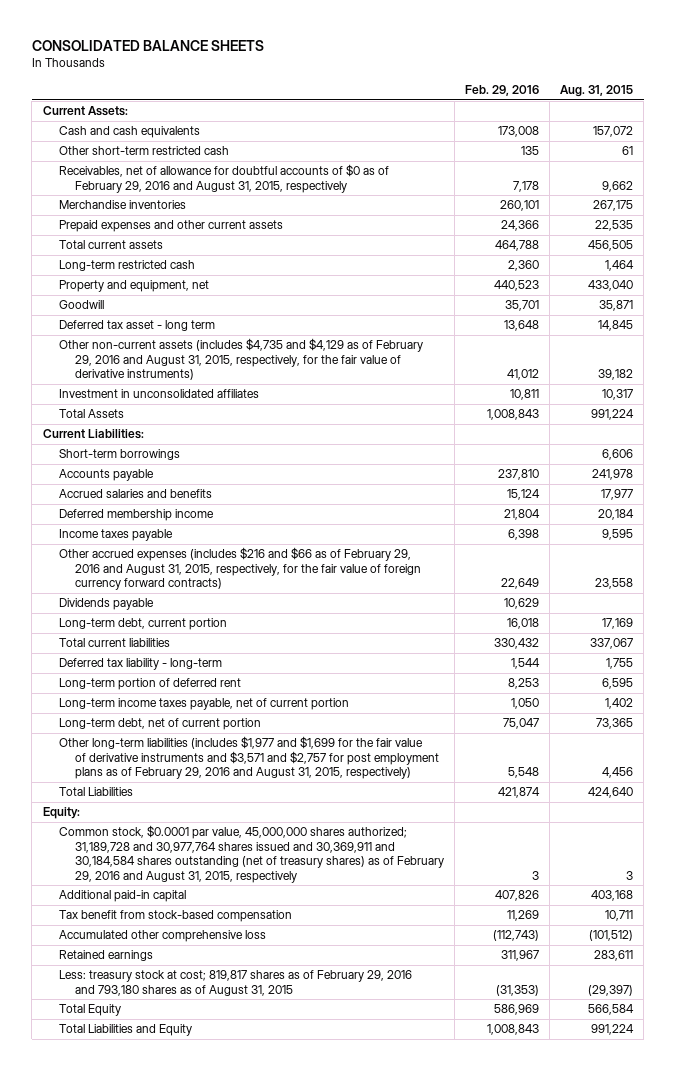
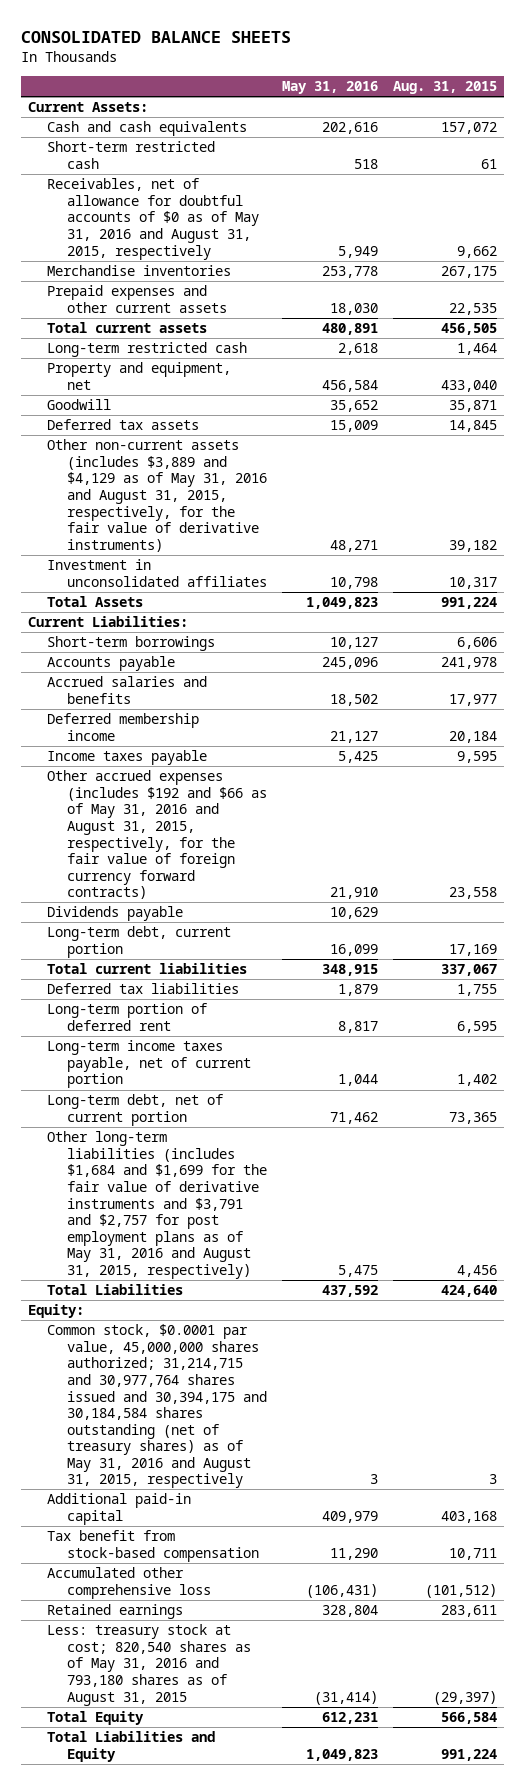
[464,85,539,97] Feb. 29, 2016 -> none
none -> [281,81,378,95] May 31, 2016
[58,146,229,156] Other short-term restricted cash -> [47,141,216,169] Short-term restricted cash
[58,164,389,193] Receivables, net of allowance for doubtful accounts of $0 as of February 29, 2016 and August 31, 2015, respectively -> [47,178,259,260] Receivables, net of allowance for doubtful accounts of $0 as of May 31, 2016 and August 31, 2015, respectively
[58,320,215,332] Deferred tax asset - long term -> [47,419,200,431] Deferred tax assets
[58,338,423,381] Other non-current assets (includes $4,735 and $4,129 as of February 29, 2016 and August 31, 2015, respectively, for the fair value of derivative instruments) -> [47,439,267,552] Other non-current assets (includes $3,889 and $4,129 as of May 31, 2016 and August 31, 2015, respectively, for the fair value of derivative instruments)
[58,547,421,591] Other accrued expenses (includes $216 and $66 as of February 29, 2016 and August 31, 2015, respectively, for the fair value of foreign currency forward contracts) -> [47,770,267,900] Other accrued expenses (includes $192 and $66 as of May 31, 2016 and August 31, 2015, respectively, for the fair value of foreign currency forward contracts)
[58,658,222,671] Deferred tax liability - long-term -> [47,983,240,995] Deferred tax liabilities
[58,736,439,780] Other long-term liabilities (includes $1,977 and $1,699 for the fair value of derivative instruments and $3,571 and $2,757 for post employment plans as of February 29, 2016 and August 31, 2015, respectively) -> [47,1131,267,1279] Other long-term liabilities (includes $1,684 and $1,699 for the fair value of derivative instruments and $3,791 and $2,757 for post employment plans as of May 31, 2016 and August 31, 2015, respectively)
[58,825,444,883] Common stock, $0.0001 par value, 45,000,000 shares authorized; 31,189,728 and 30,977,764 shares issued and 30,369,911 and 30,184,584 shares outstanding (net of treasury shares) as of February 29, 2016 and August 31, 2015, respectively -> [47,1324,267,1489] Common stock, $0.0001 par value, 45,000,000 shares authorized; 31,214,715 and 30,977,764 shares issued and 30,394,175 and 30,184,584 shares outstanding (net of treasury shares) as of May 31, 2016 and August 31, 2015, respectively
[58,970,412,996] Less: treasury stock at cost; 819,817 shares as of February 29, 2016 and 793,180 shares as of August 31, 2015 -> [47,1624,251,1706] Less: treasury stock at cost; 820,540 shares as of May 31, 2016 and 793,180 shares as of August 31, 2015

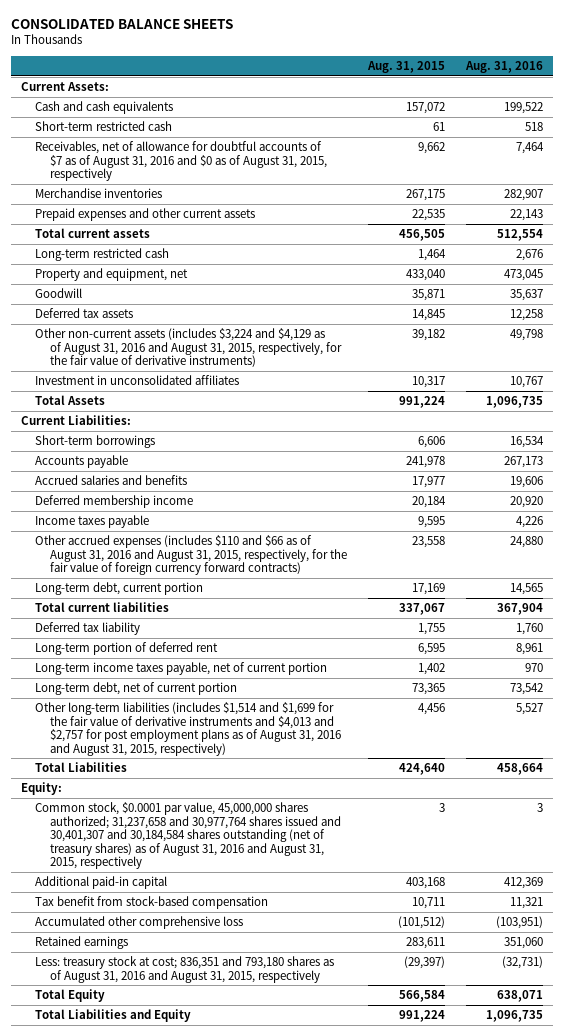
[281,81,378,95] May 31, 2016 -> none
none -> [464,60,543,73] Aug. 31, 2016
[47,178,259,260] Receivables, net of allowance for doubtful accounts of $0 as of May 31, 2016 and August 31, 2015, respectively -> [35,141,327,182] Receivables, net of allowance for doubtful accounts of $7 as of August 31, 2016 and $0 as of August 31, 2015, respectively
[47,439,267,552] Other non-current assets (includes $3,889 and $4,129 as of May 31, 2016 and August 31, 2015, respectively, for the fair value of derivative instruments) -> [35,328,342,368] Other non-current assets (includes $3,224 and $4,129 as of August 31, 2016 and August 31, 2015, respectively, for the fair value of derivative instruments)
[47,906,184,922] Dividends payable -> none
[47,770,267,900] Other accrued expenses (includes $192 and $66 as of May 31, 2016 and August 31, 2015, respectively, for the fair value of foreign currency forward contracts) -> [35,535,347,576] Other accrued expenses (includes $110 and $66 as of August 31, 2016 and August 31, 2015, respectively, for the fair value of foreign currency forward contracts)
[47,983,240,995] Deferred tax liabilities -> [35,622,141,636] Deferred tax liability
[47,1131,267,1279] Other long-term liabilities (includes $1,684 and $1,699 for the fair value of derivative instruments and $3,791 and $2,757 for post employment plans as of May 31, 2016 and August 31, 2015, respectively) -> [35,702,341,756] Other long-term liabilities (includes $1,514 and $1,699 for the fair value of derivative instruments and $4,013 and $2,757 for post employment plans as of August 31, 2016 and August 31, 2015, respectively)
[47,1324,267,1489] Common stock, $0.0001 par value, 45,000,000 shares authorized; 31,214,715 and 30,977,764 shares issued and 30,394,175 and 30,184,584 shares outstanding (net of treasury shares) as of May 31, 2016 and August 31, 2015, respectively -> [35,802,341,870] Common stock, $0.0001 par value, 45,000,000 shares authorized; 31,237,658 and 30,977,764 shares issued and 30,401,307 and 30,184,584 shares outstanding (net of treasury shares) as of August 31, 2016 and August 31, 2015, respectively
[47,1624,251,1706] Less: treasury stock at cost; 820,540 shares as of May 31, 2016 and 793,180 shares as of August 31, 2015 -> [35,956,335,983] Less: treasury stock at cost; 836,351 and 793,180 shares as of August 31, 2016 and August 31, 2015, respectively

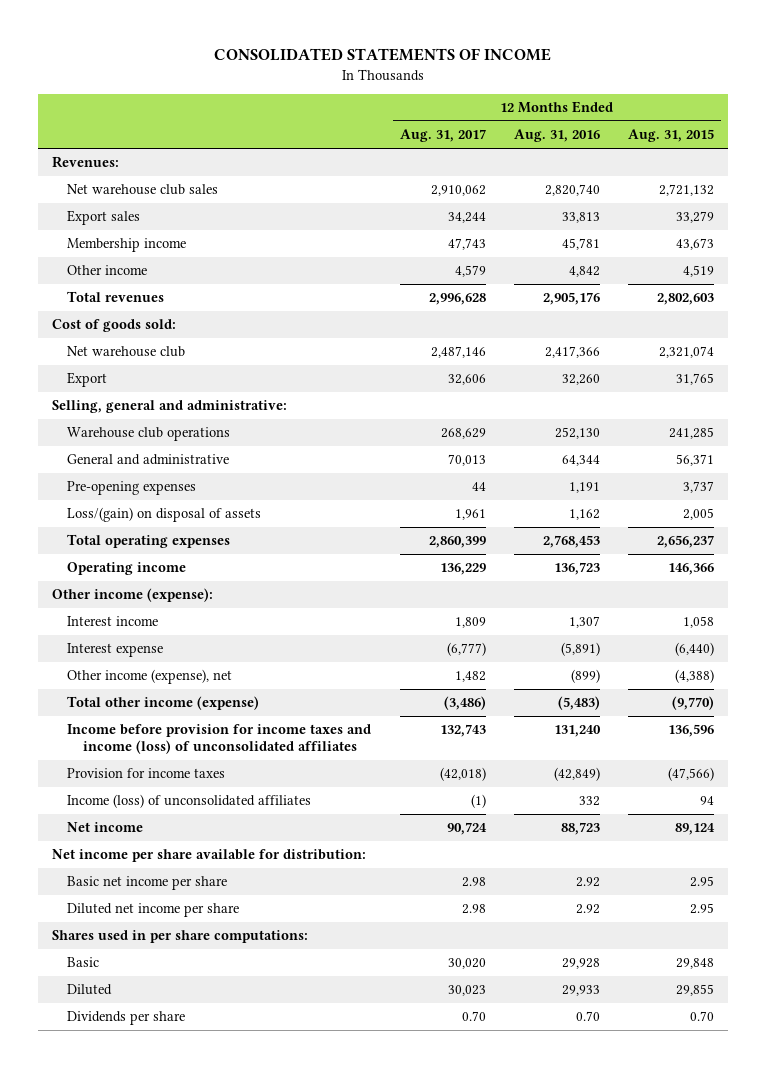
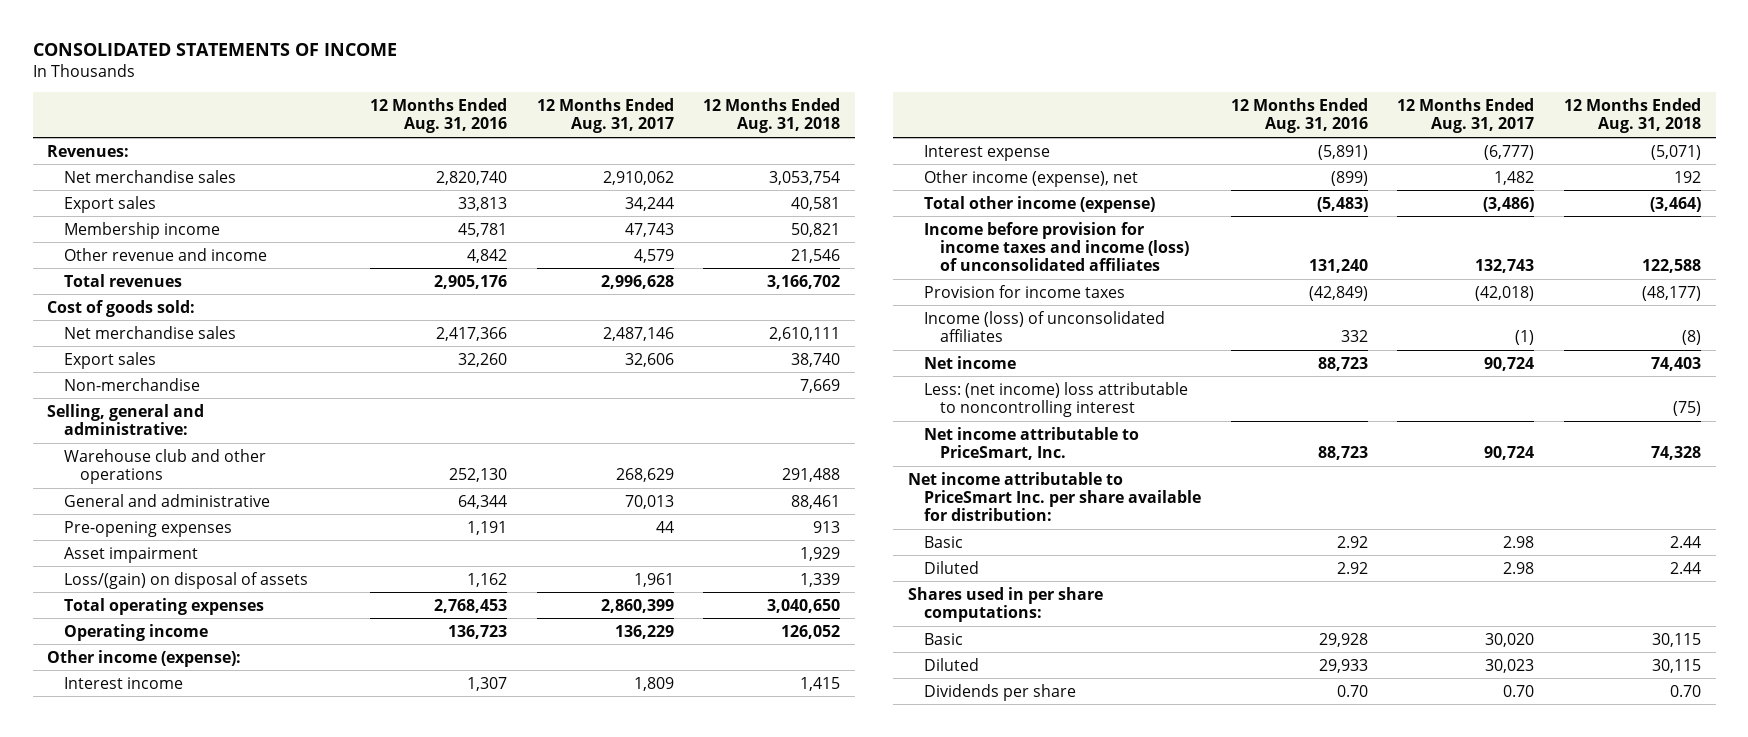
[628,129,715,143] Aug. 31, 2015 -> none
none -> [703,98,841,134] 12 Months Ended Aug. 31, 2018
[67,184,219,196] Net warehouse club sales -> [63,169,236,183] Net merchandise sales
[67,265,148,276] Other income -> [63,247,267,261] Other revenue and income
[67,346,186,358] Net warehouse club -> [63,325,236,339] Net merchandise sales
[67,372,108,388] Export -> [63,351,156,369] Export sales
none -> [63,377,200,391] Non-merchandise
[67,427,231,442] Warehouse club operations -> [63,448,266,484] Warehouse club and other operations
none -> [63,546,198,563] Asset impairment
none -> [924,381,1189,417] Less: (net income) loss attributable to noncontrolling interest
none -> [924,426,1140,460] Net income attributable to PriceSmart, Inc.
[52,849,367,863] Net income per share available for distribution: -> [908,471,1202,522] Net income attributable to PriceSmart Inc. per share available for distribution:
[67,876,228,891] Basic net income per share -> [924,535,964,548] Basic
[67,903,240,918] Diluted net income per share -> [924,560,980,574] Diluted

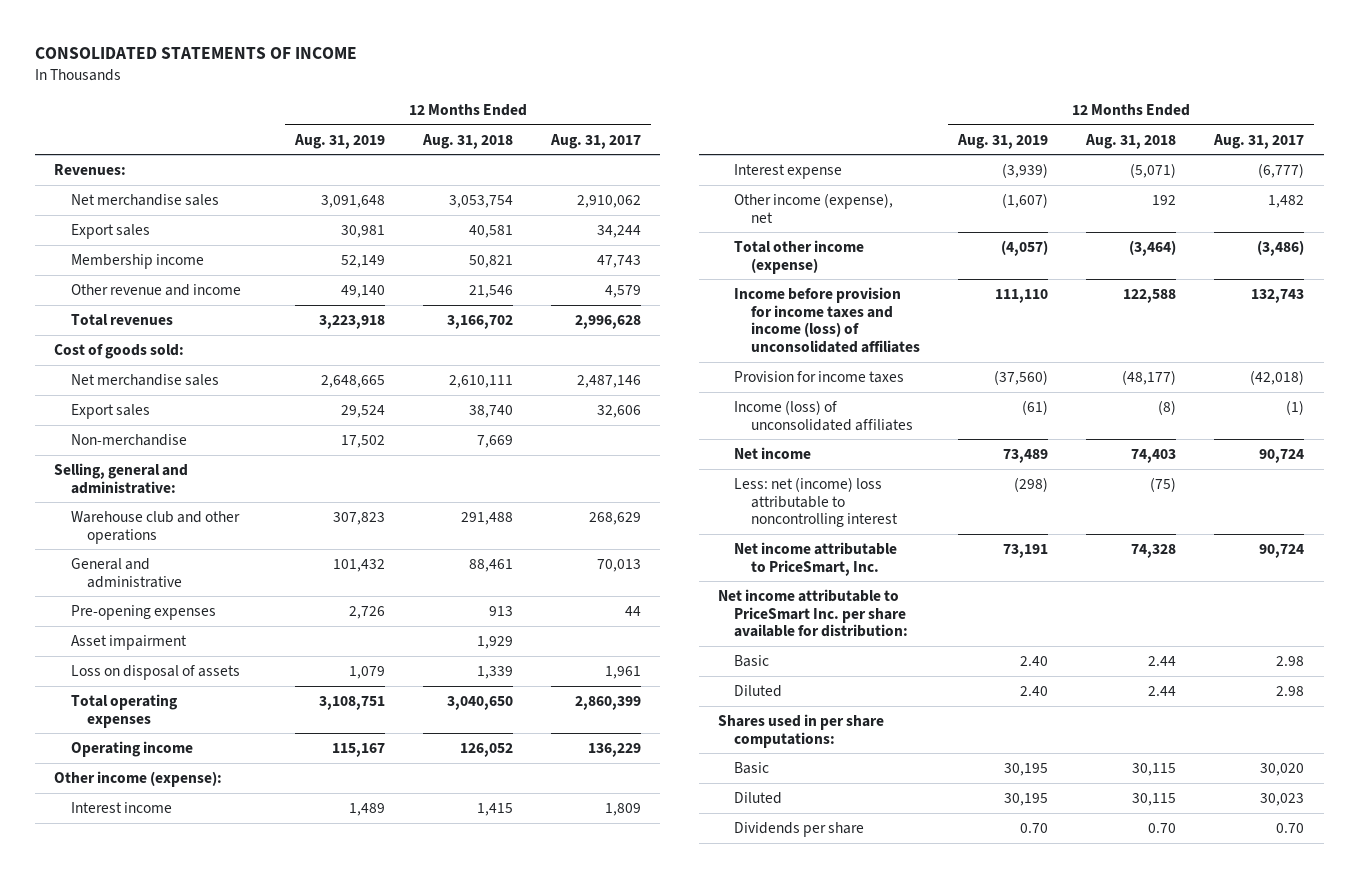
[370,98,508,134] 12 Months Ended Aug. 31, 2016 -> none
none -> [293,133,385,149] Aug. 31, 2019
[63,571,308,589] Loss/(gain) on disposal of assets -> [70,664,240,680] Loss on disposal of assets
[924,381,1189,417] Less: (net income) loss attributable to noncontrolling interest -> [734,476,898,528] Less: net (income) loss attributable to noncontrolling interest

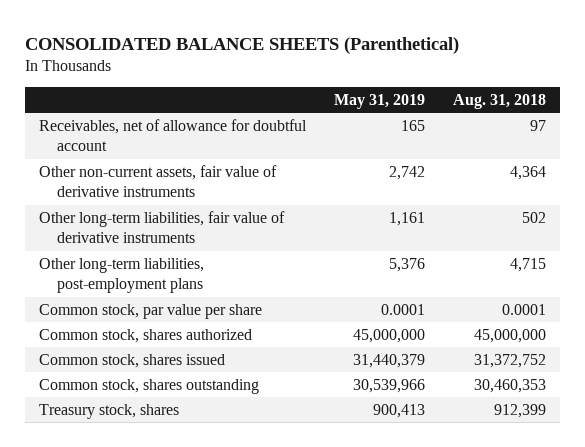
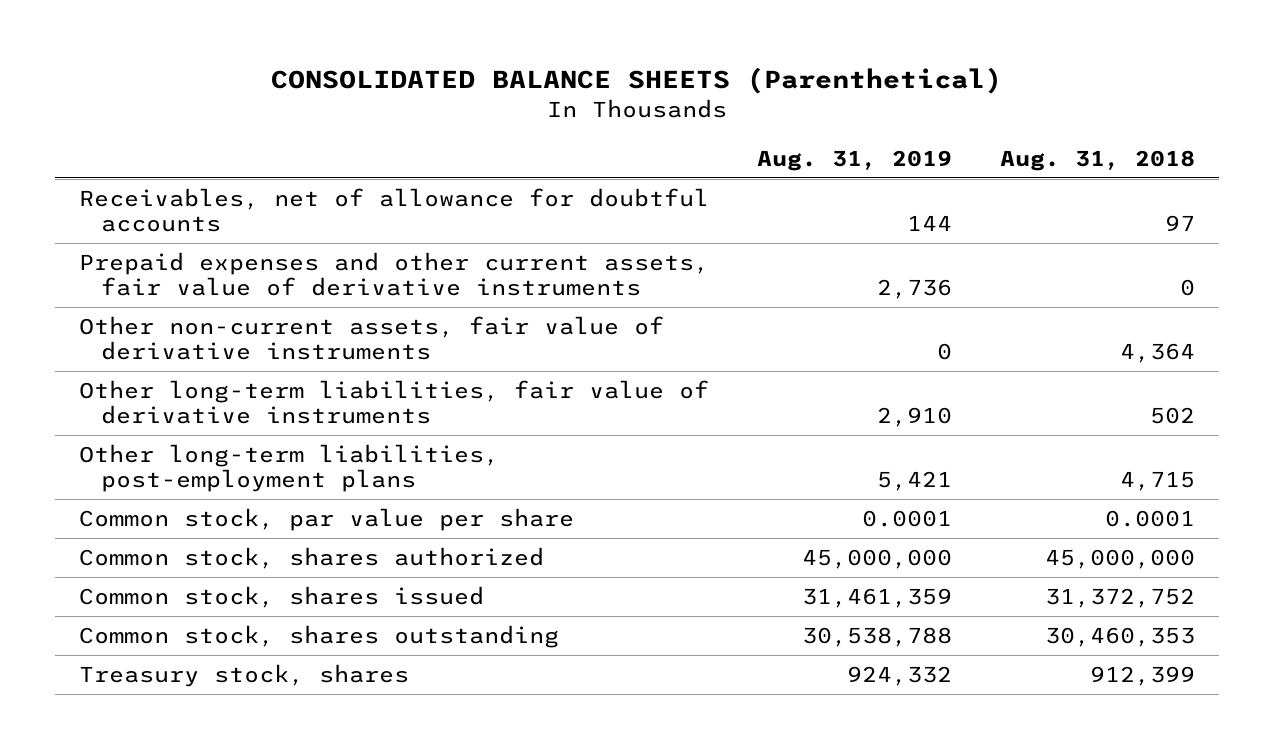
[333,93,425,109] May 31, 2019 -> none
none -> [757,149,953,171] Aug. 31, 2019
[38,118,307,152] Receivables, net of allowance for doubtful account -> [79,188,710,232] Receivables, net of allowance for doubtful accounts
none -> [79,252,710,296] Prepaid expenses and other current assets, fair value of derivative instruments

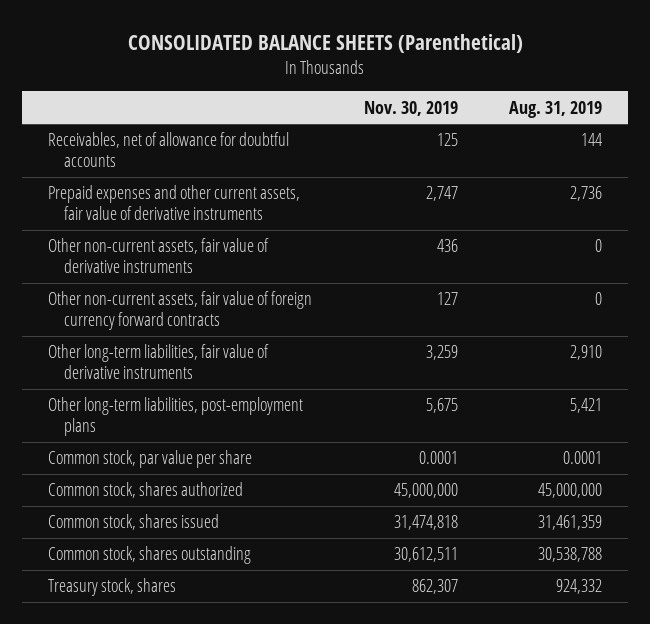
[1000,149,1196,171] Aug. 31, 2018 -> none
none -> [363,100,458,116] Nov. 30, 2019
none -> [47,291,312,331] Other non-current assets, fair value of foreign currency forward contracts

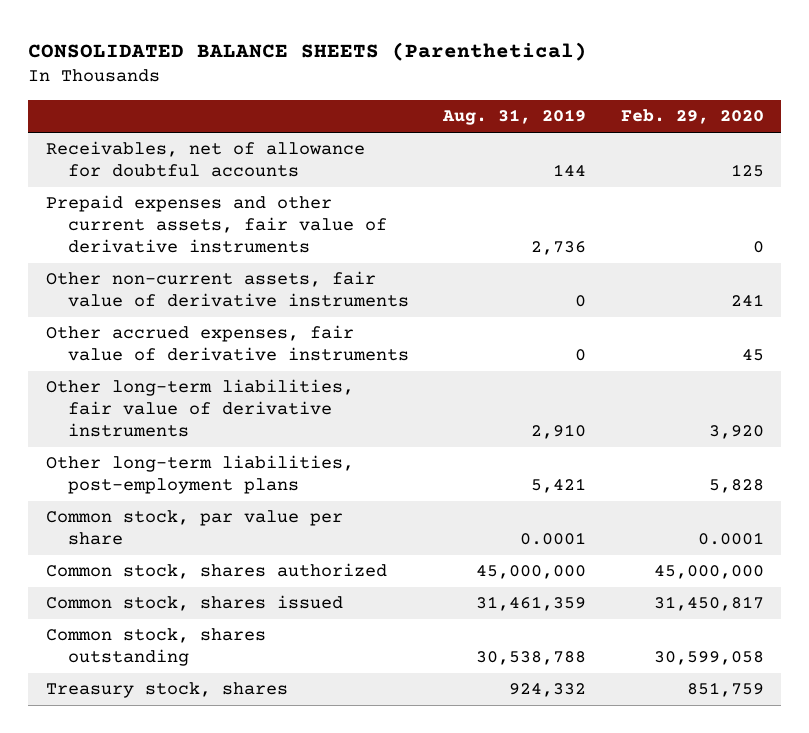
[363,100,458,116] Nov. 30, 2019 -> none
none -> [620,109,764,125] Feb. 29, 2020
[47,291,312,331] Other non-current assets, fair value of foreign currency forward contracts -> none
none -> [45,325,410,362] Other accrued expenses, fair value of derivative instruments

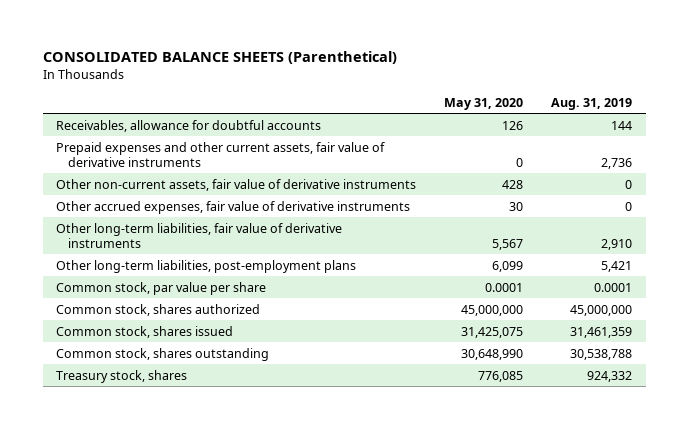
[620,109,764,125] Feb. 29, 2020 -> none
none -> [444,97,524,110] May 31, 2020
[45,141,365,178] Receivables, net of allowance for doubtful accounts -> [56,119,322,132] Receivables, allowance for doubtful accounts

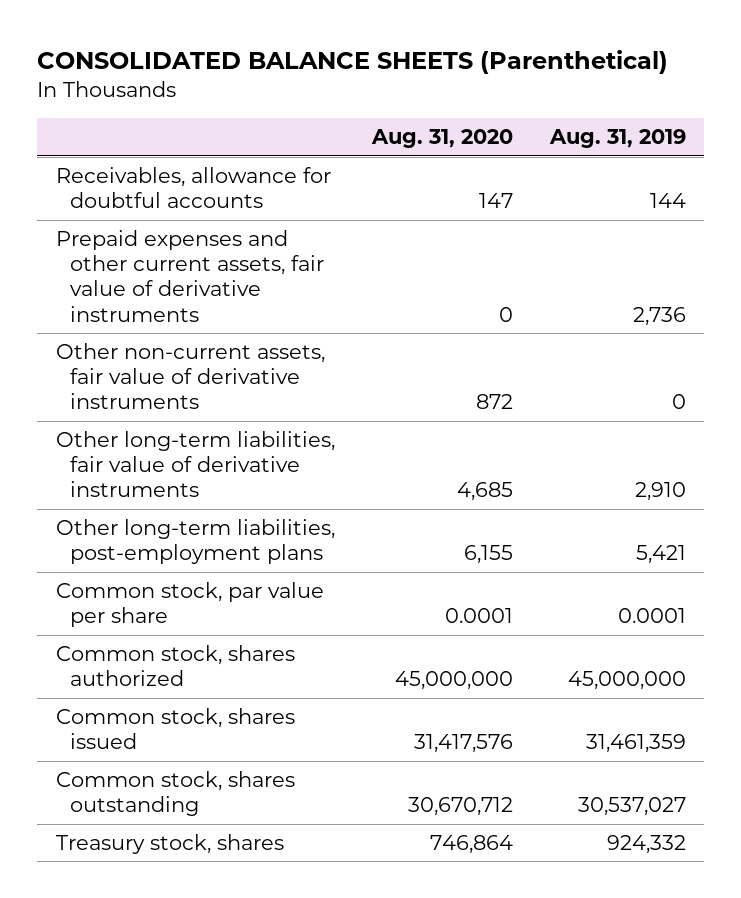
[444,97,524,110] May 31, 2020 -> none
none -> [370,129,513,149] Aug. 31, 2020
[56,200,411,214] Other accrued expenses, fair value of derivative instruments -> none
[570,348,633,360] 30,538,788 -> [577,797,686,817] 30,537,027

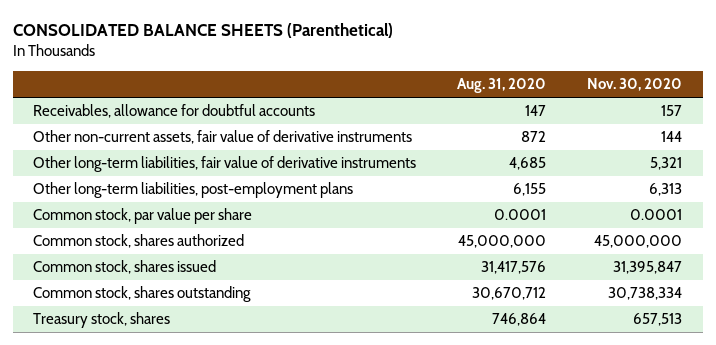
[548,129,686,149] Aug. 31, 2019 -> none
none -> [587,78,683,92] Nov. 30, 2020
[55,229,325,322] Prepaid expenses and other current assets, fair value of derivative instruments -> none

